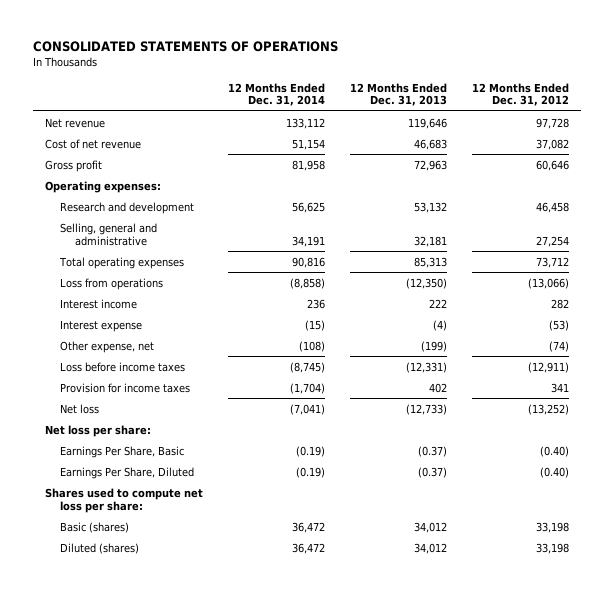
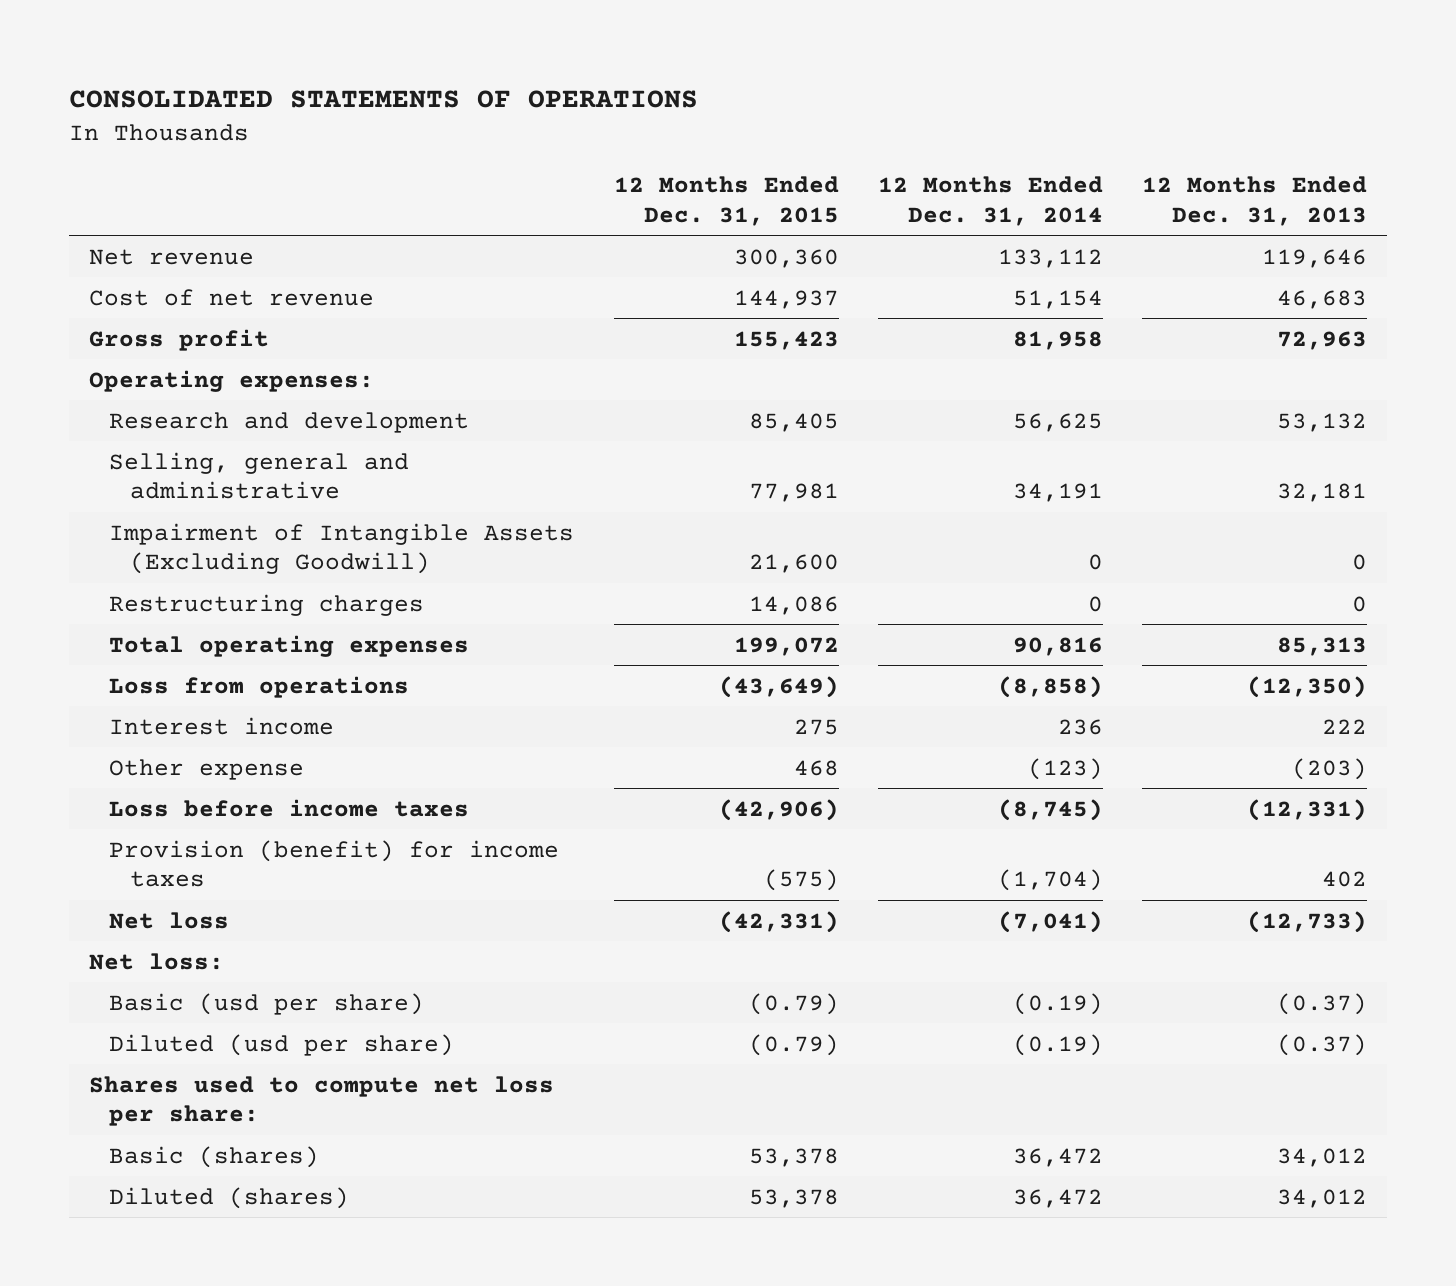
[471,82,569,107] 12 Months Ended Dec. 31, 2012 -> none
none -> [613,176,839,226] 12 Months Ended Dec. 31, 2015
none -> [109,522,575,575] Impairment of Intangible Assets (Excluding Goodwill)
none -> [109,593,425,616] Restructuring charges
[60,319,143,332] Interest expense -> none
[60,340,155,353] Other expense, net -> [109,758,305,780] Other expense
[299,340,326,352] (108) -> [1027,757,1103,780] (123)
[420,340,447,352] (199) -> [1292,757,1368,780] (203)
[60,382,191,393] Provision for income taxes -> [109,839,560,888] Provision (benefit) for income taxes
[45,424,152,437] Net loss per share: -> [89,952,225,970] Net loss:
[60,445,185,458] Earnings Per Share, Basic -> [109,992,425,1015] Basic (usd per share)
[60,466,195,479] Earnings Per Share, Diluted -> [109,1033,455,1056] Diluted (usd per share)

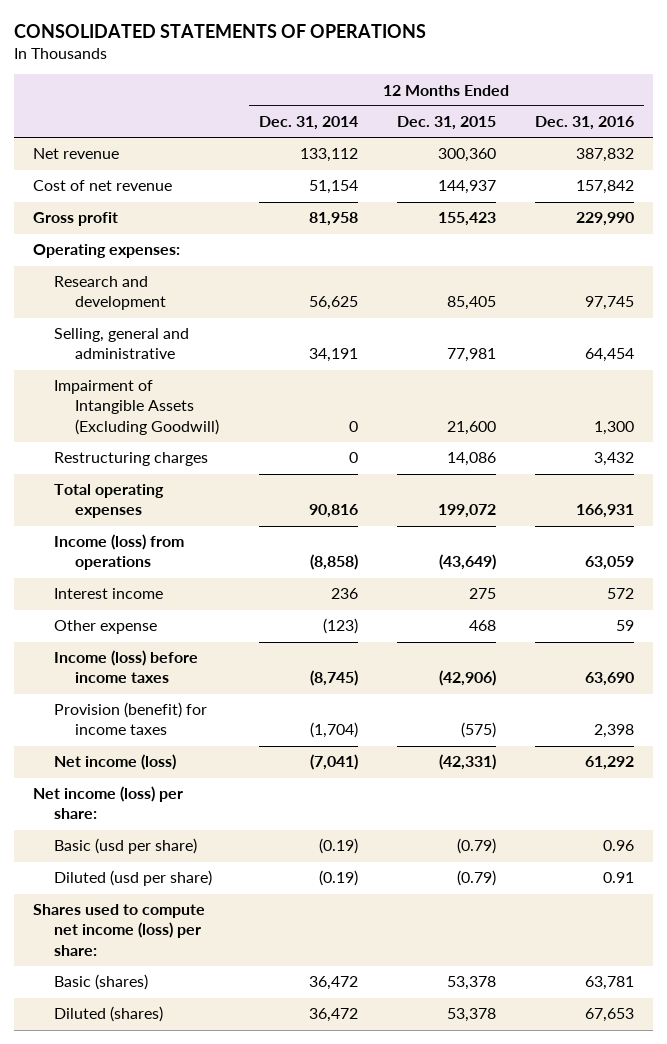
[1142,176,1368,226] 12 Months Ended Dec. 31, 2013 -> none
none -> [534,116,634,131] Dec. 31, 2016
[109,675,410,698] Loss from operations -> [54,534,185,571] Income (loss) from operations
[109,798,470,817] Loss before income taxes -> [54,650,199,684] Income (loss) before income taxes
[109,911,230,929] Net loss -> [54,754,177,771] Net income (loss)
[89,952,225,970] Net loss: -> [33,786,184,820] Net income (loss) per share:
[89,1075,555,1127] Shares used to compute net loss per share: -> [33,904,206,956] Shares used to compute net income (loss) per share:

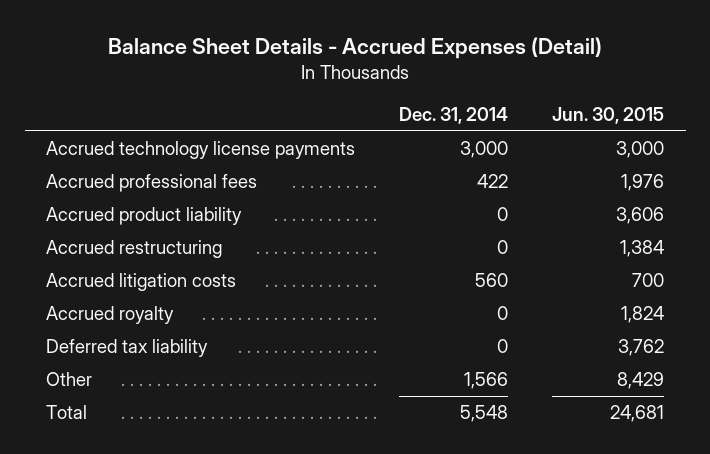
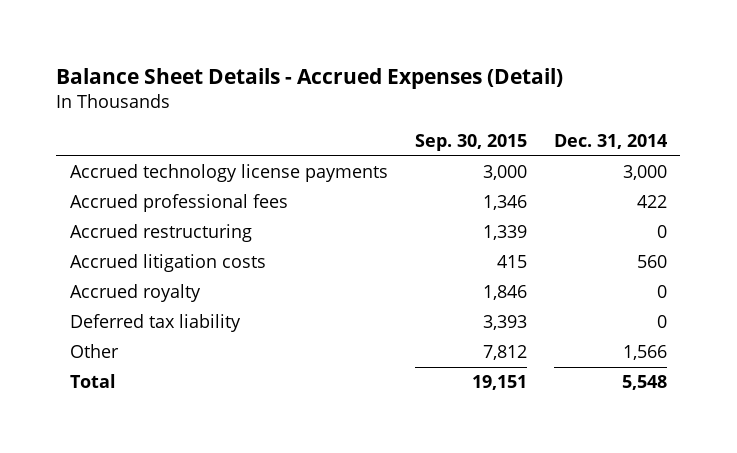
[551,106,664,124] Jun. 30, 2015 -> none
none -> [414,134,527,152] Sep. 30, 2015
[46,207,243,226] Accrued product liability -> none

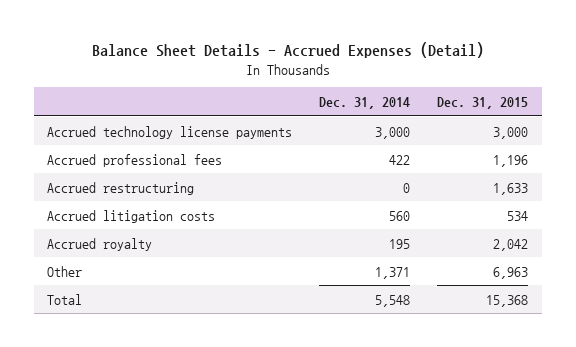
[414,134,527,152] Sep. 30, 2015 -> none
none -> [437,96,529,109] Dec. 31, 2015
[69,314,241,333] Deferred tax liability -> none
[656,285,667,299] 0 -> [389,238,411,249] 195
[622,345,667,361] 1,566 -> [375,266,411,279] 1,371

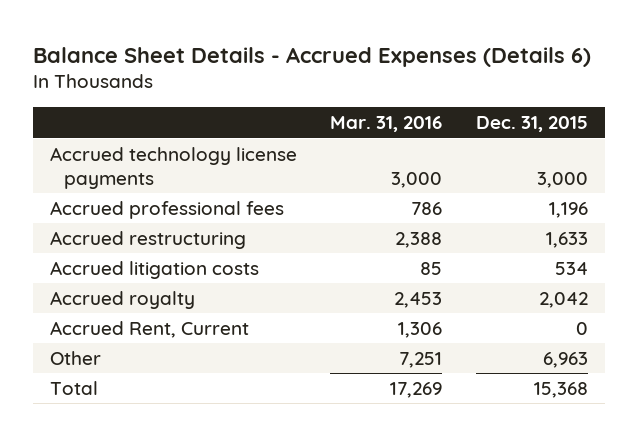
[91,42,484,59] Balance Sheet Details - Accrued Expenses (Detail) -> [33,46,592,67] Balance Sheet Details - Accrued Expenses (Details 6)
[319,96,411,109] Dec. 31, 2014 -> none
none -> [330,116,443,133] Mar. 31, 2016
none -> [49,320,249,338] Accrued Rent, Current

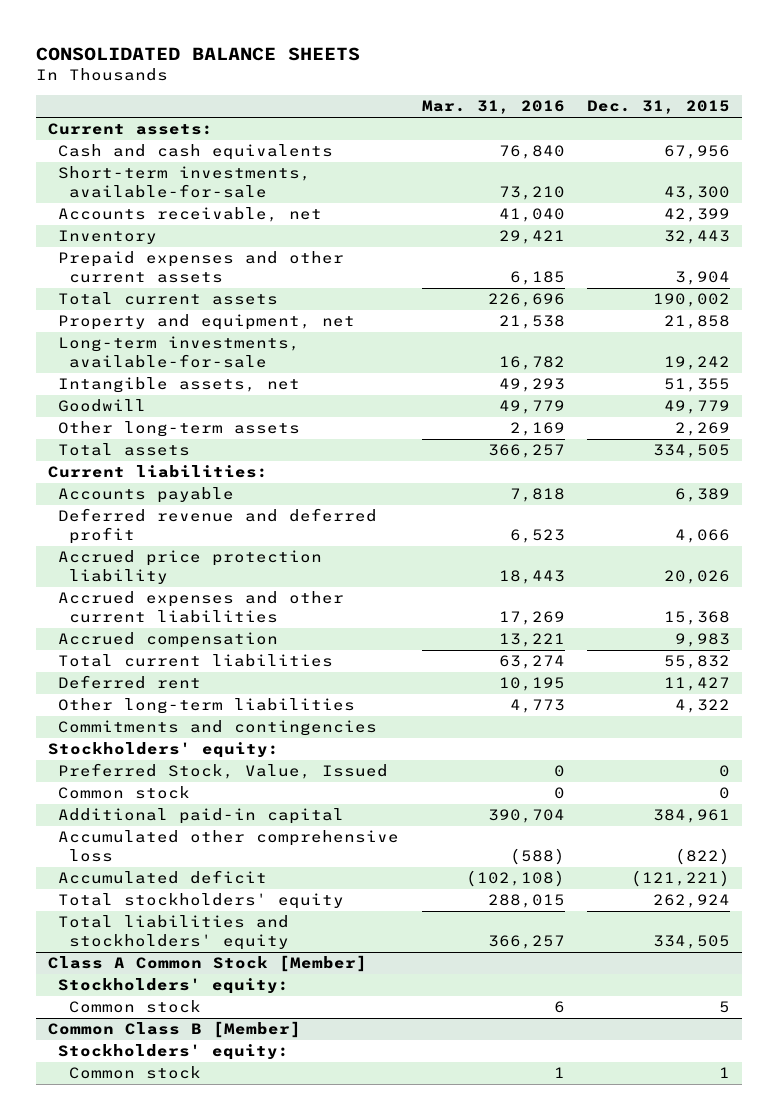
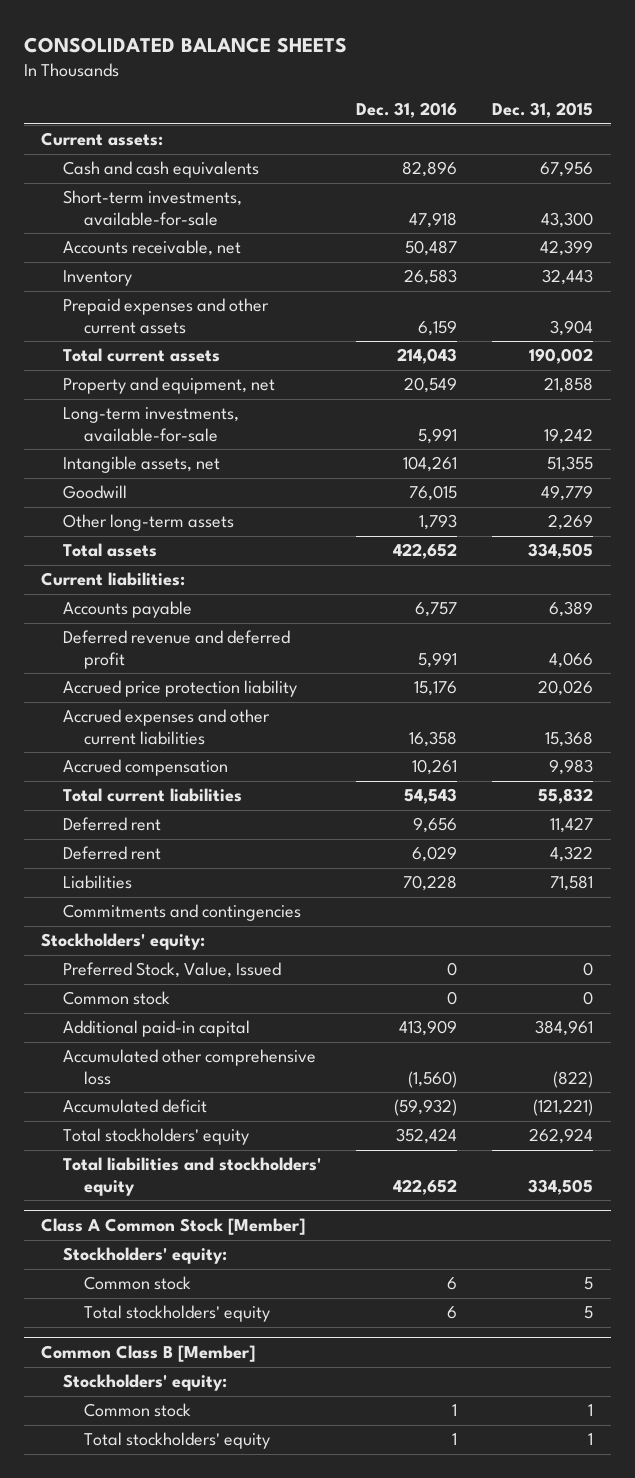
[421,100,565,115] Mar. 31, 2016 -> none
none -> [355,102,457,119] Dec. 31, 2016
[58,698,356,715] Other long-term liabilities -> [62,846,161,861] Deferred rent
none -> [62,875,132,890] Liabilities
none -> [83,1305,270,1323] Total stockholders' equity
none -> [83,1432,270,1450] Total stockholders' equity

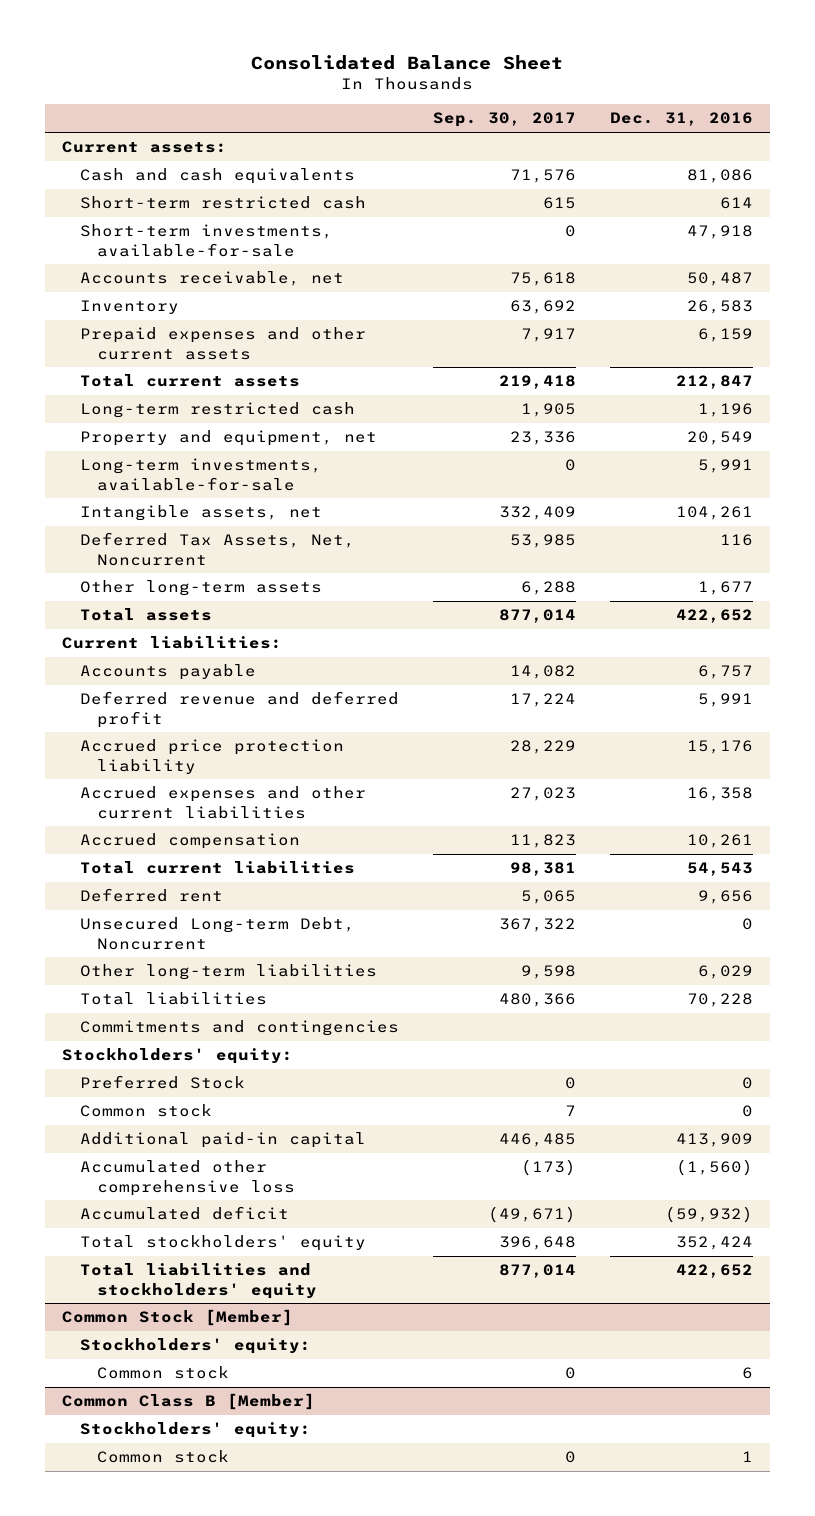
[23,36,347,53] CONSOLIDATED BALANCE SHEETS -> [251,54,564,70] Consolidated Balance Sheet
[492,102,594,119] Dec. 31, 2015 -> none
none -> [432,112,576,128] Sep. 30, 2017
[401,161,457,178] 82,896 -> [686,169,753,184] 81,086
none -> [79,196,366,210] Short-term restricted cash
[396,348,457,365] 214,043 -> [675,375,753,390] 212,847
none -> [79,402,355,419] Long-term restricted cash
[62,485,127,500] Goodwill -> none
none -> [79,532,355,566] Deferred Tax Assets, Net, Noncurrent
[418,514,457,531] 1,793 -> [697,581,753,596] 1,677
none -> [79,917,355,950] Unsecured Long-term Debt, Noncurrent
[62,846,161,861] Deferred rent -> [79,964,377,981] Other long-term liabilities
[62,875,132,890] Liabilities -> [79,992,267,1006] Total liabilities
[62,962,281,979] Preferred Stock, Value, Issued -> [79,1075,245,1090] Preferred Stock
[41,1218,306,1236] Class A Common Stock [Member] -> [62,1309,294,1327] Common Stock [Member]
[83,1305,270,1323] Total stockholders' equity -> none
[83,1432,270,1450] Total stockholders' equity -> none

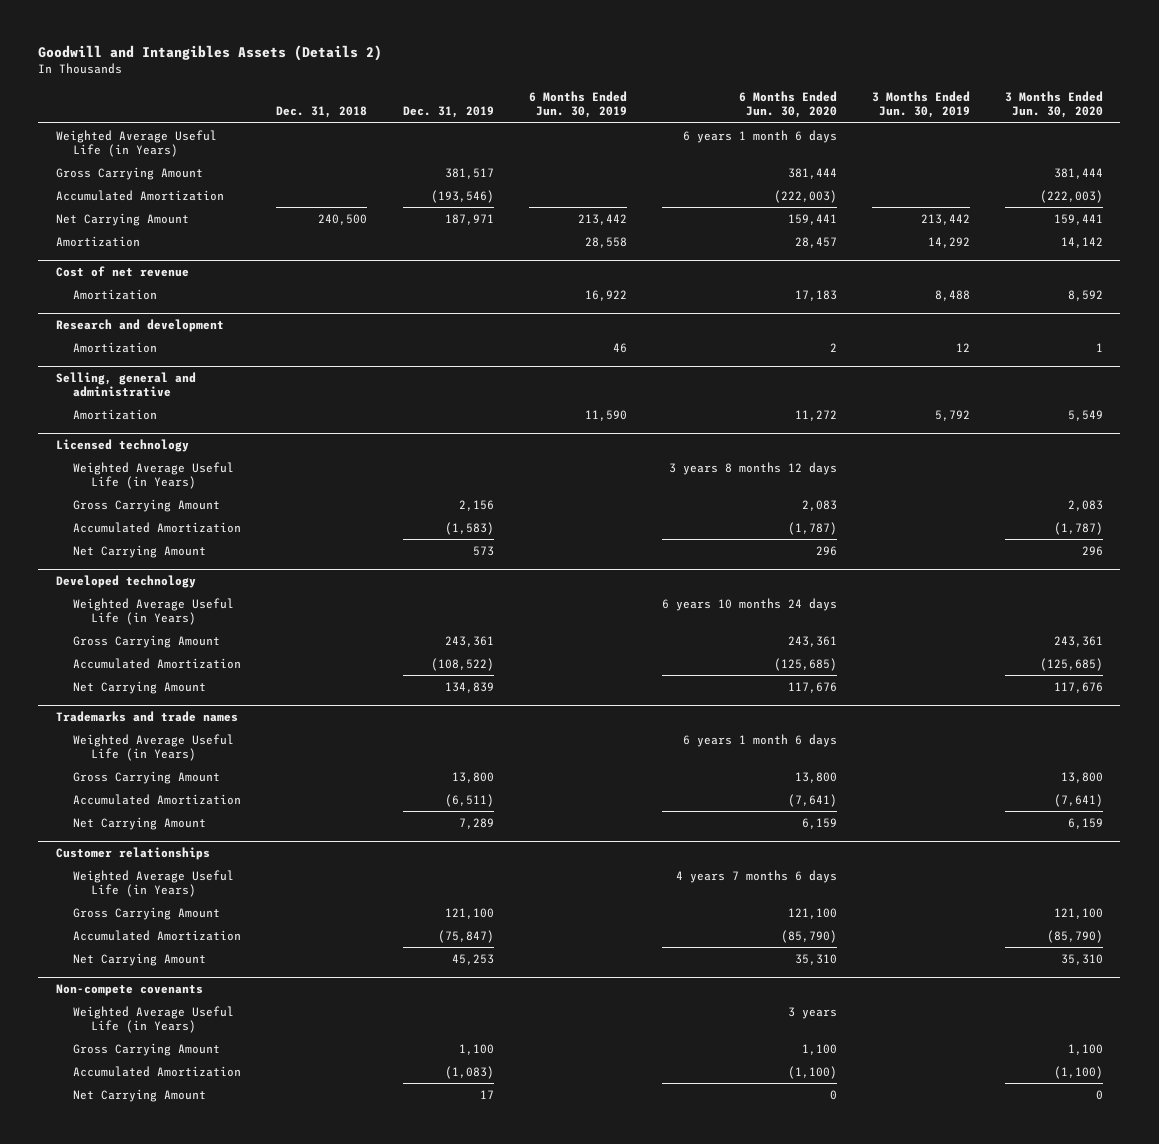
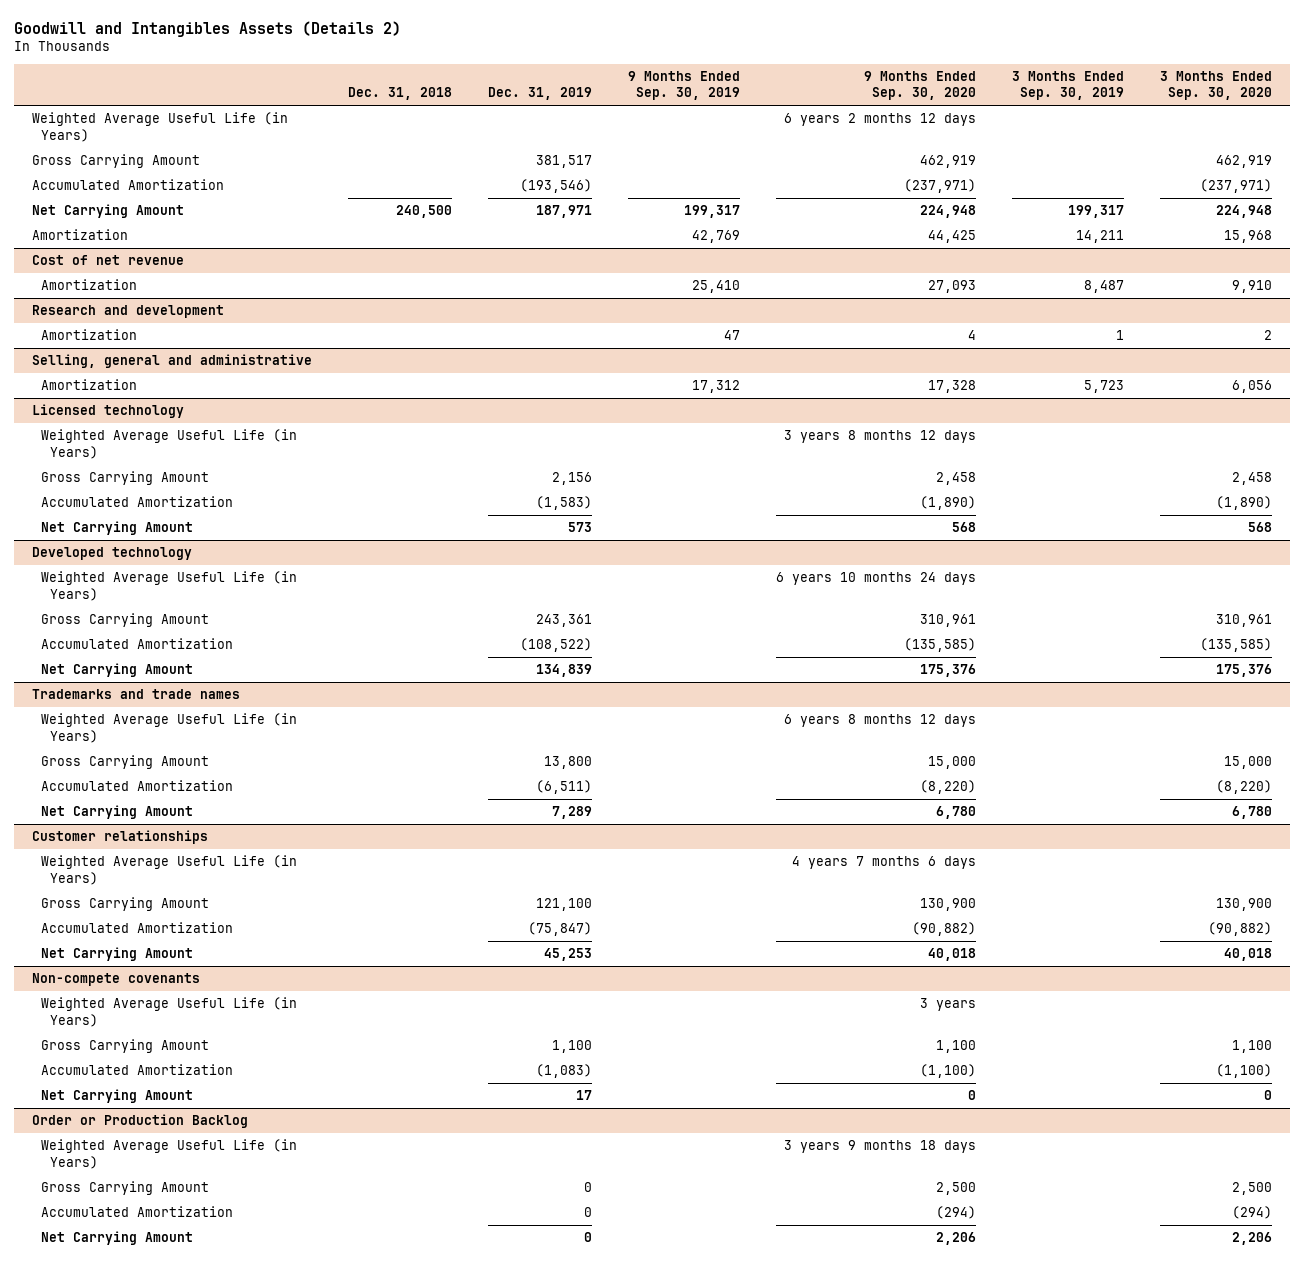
[528,91,627,119] 6 Months Ended Jun. 30, 2019 -> none
[738,91,837,119] 6 Months Ended Jun. 30, 2020 -> none
[871,91,970,119] 3 Months Ended Jun. 30, 2019 -> none
[1004,91,1103,119] 3 Months Ended Jun. 30, 2020 -> none
none -> [628,70,741,101] 9 Months Ended Sep. 30, 2019
none -> [864,70,977,101] 9 Months Ended Sep. 30, 2020
none -> [1011,70,1124,101] 3 Months Ended Sep. 30, 2019
none -> [1159,70,1272,101] 3 Months Ended Sep. 30, 2020
none -> [32,1114,249,1129] Order or Production Backlog
none -> [41,1139,298,1169] Weighted Average Useful Life (in Years)
none -> [41,1181,210,1196] Gross Carrying Amount
none -> [41,1206,234,1218] Accumulated Amortization
none -> [41,1231,194,1246] Net Carrying Amount

